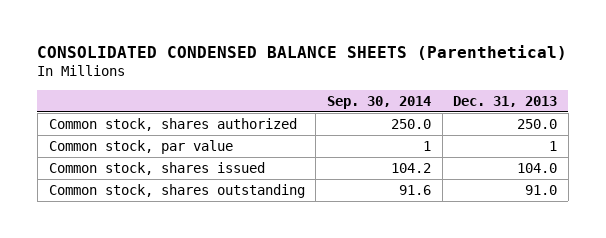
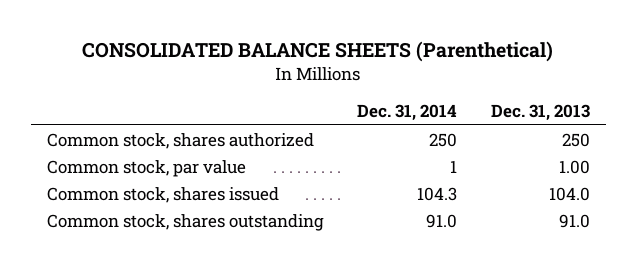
[37,45,568,61] CONSOLIDATED CONDENSED BALANCE SHEETS (Parenthetical) -> [82,41,554,63] CONSOLIDATED BALANCE SHEETS (Parenthetical)
[326,95,431,109] Sep. 30, 2014 -> none
none -> [357,104,458,122] Dec. 31, 2014
[517,118,558,129] 250.0 -> [561,132,590,147] 250
[549,140,558,151] 1 -> [558,159,590,174] 1.00

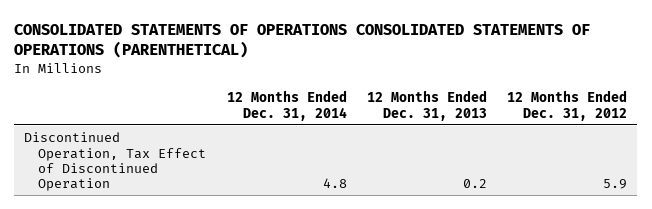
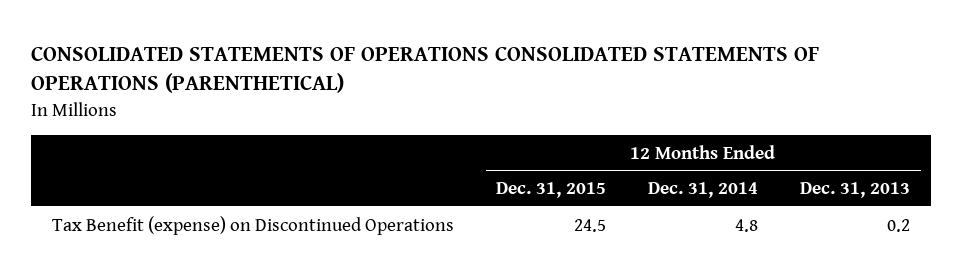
[507,90,628,121] 12 Months Ended Dec. 31, 2012 -> none
none -> [496,182,607,199] Dec. 31, 2015
[24,132,207,192] Discontinued Operation, Tax Effect of Discontinued Operation -> [52,215,455,235] Tax Benefit (expense) on Discontinued Operations

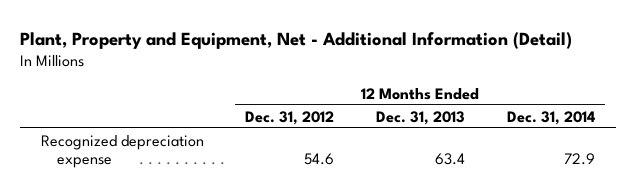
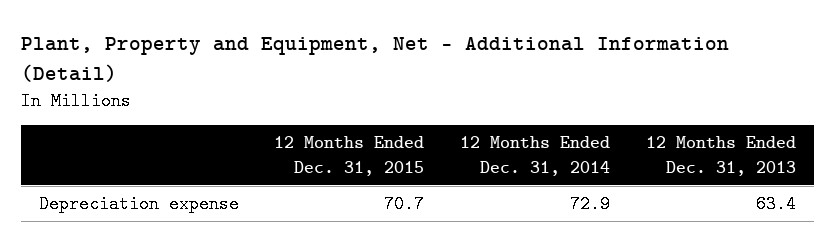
[245,110,335,125] Dec. 31, 2012 -> none
none -> [274,136,425,177] 12 Months Ended Dec. 31, 2015
[40,134,204,169] Recognized depreciation expense -> [38,195,239,214] Depreciation expense

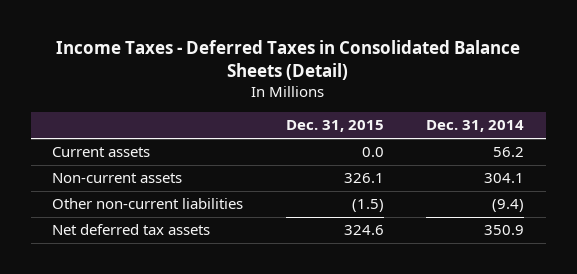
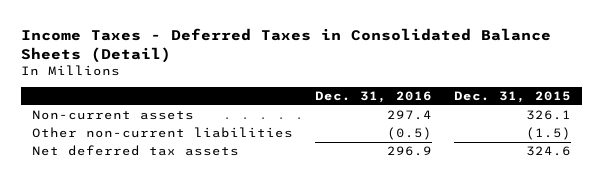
[426,120,525,133] Dec. 31, 2014 -> none
none -> [315,91,433,104] Dec. 31, 2016
[52,147,151,158] Current assets -> none

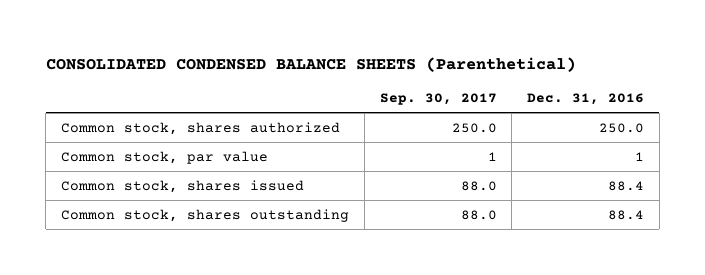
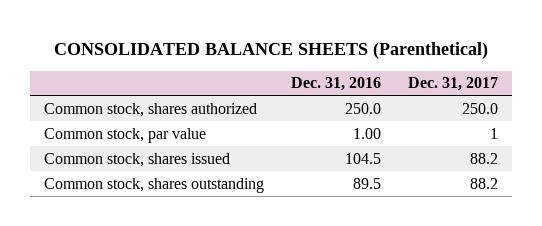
[45,56,576,72] CONSOLIDATED CONDENSED BALANCE SHEETS (Parenthetical) -> [54,41,489,59] CONSOLIDATED BALANCE SHEETS (Parenthetical)
[379,93,497,106] Sep. 30, 2017 -> none
none -> [408,77,499,92] Dec. 31, 2017
[635,151,645,161] 1 -> [353,127,382,139] 1.00
[608,180,645,191] 88.4 -> [345,152,382,164] 104.5
[608,209,645,220] 88.4 -> [353,177,382,189] 89.5

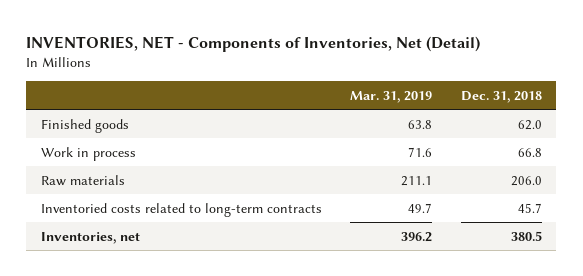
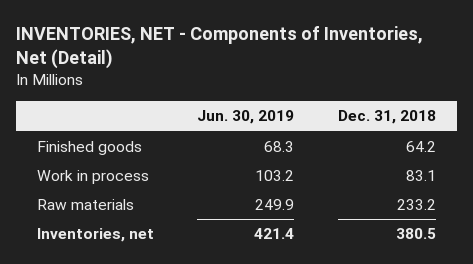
[350,90,433,103] Mar. 31, 2019 -> none
none -> [197,110,295,125] Jun. 30, 2019
[40,202,322,217] Inventoried costs related to long-term contracts -> none
[517,119,542,130] 62.0 -> [405,141,436,153] 64.2
[517,147,542,157] 66.8 -> [405,170,436,182] 83.1
[510,175,542,186] 206.0 -> [396,199,436,211] 233.2

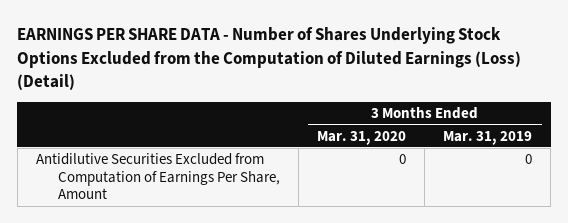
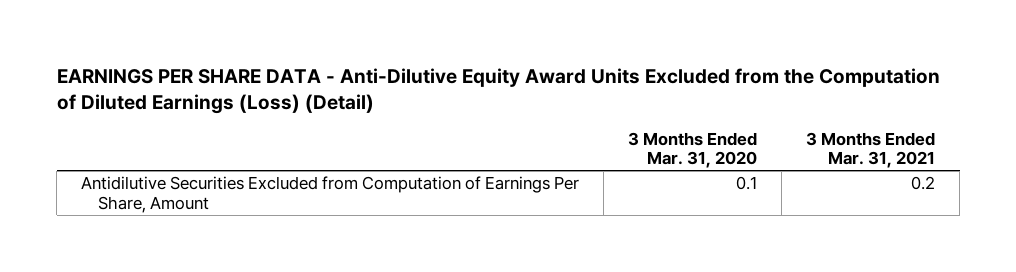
[17,27,522,91] EARNINGS PER SHARE DATA - Number of Shares Underlying Stock Options Excluded from the Computation of Diluted Earnings (Loss) (Detail) -> [56,67,940,115] EARNINGS PER SHARE DATA - Anti-Dilutive Equity Award Units Excluded from the Computation of Diluted Earnings (Loss) (Detail)
[443,130,533,145] Mar. 31, 2019 -> none
none -> [806,131,936,169] 3 Months Ended Mar. 31, 2021
[398,154,406,165] 0 -> [736,176,758,191] 0.1

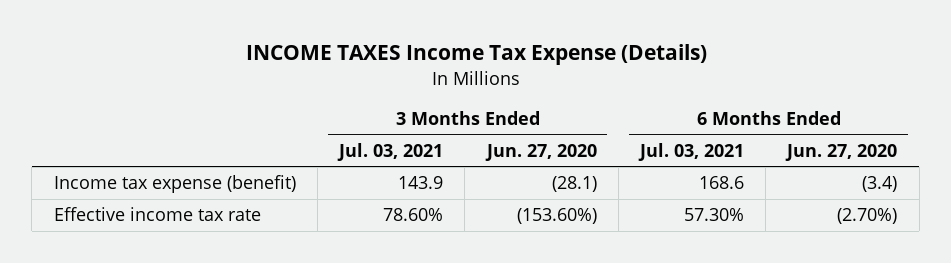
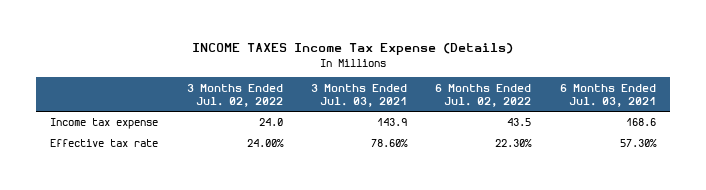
[484,143,597,161] Jun. 27, 2020 -> none
[785,143,898,161] Jun. 27, 2020 -> none
none -> [186,83,283,107] 3 Months Ended Jul. 02, 2022
none -> [435,83,532,107] 6 Months Ended Jul. 02, 2022
[53,175,296,194] Income tax expense (benefit) -> [50,118,159,130] Income tax expense
[53,207,261,222] Effective income tax rate -> [50,139,159,148] Effective tax rate

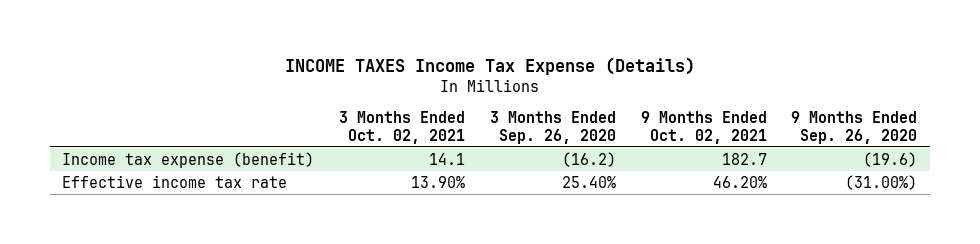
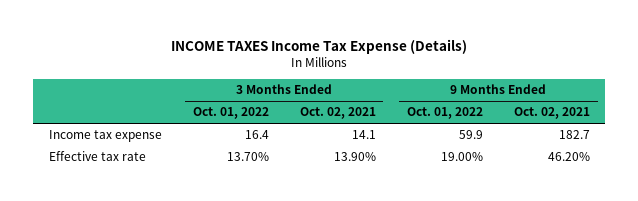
[489,111,616,144] 3 Months Ended Sep. 26, 2020 -> none
[791,111,918,144] 9 Months Ended Sep. 26, 2020 -> none
none -> [192,107,269,120] Oct. 01, 2022
none -> [406,107,483,120] Oct. 01, 2022
[62,151,315,168] Income tax expense (benefit) -> [48,130,162,143] Income tax expense
[62,174,288,188] Effective income tax rate -> [48,151,146,162] Effective tax rate

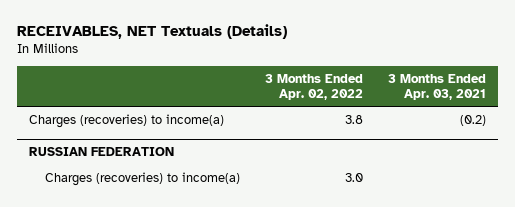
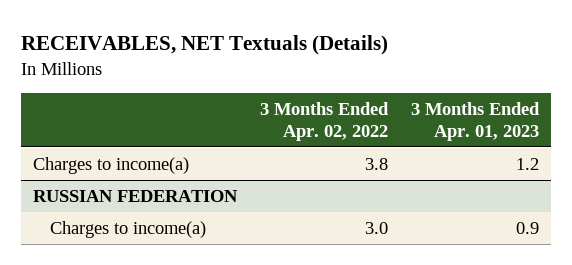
[387,73,486,101] 3 Months Ended Apr. 03, 2021 -> none
none -> [411,101,541,142] 3 Months Ended Apr. 01, 2023
[29,113,225,128] Charges (recoveries) to income(a) -> [33,156,190,174] Charges to income(a)
[45,171,241,186] Charges (recoveries) to income(a) -> [49,220,206,238] Charges to income(a)

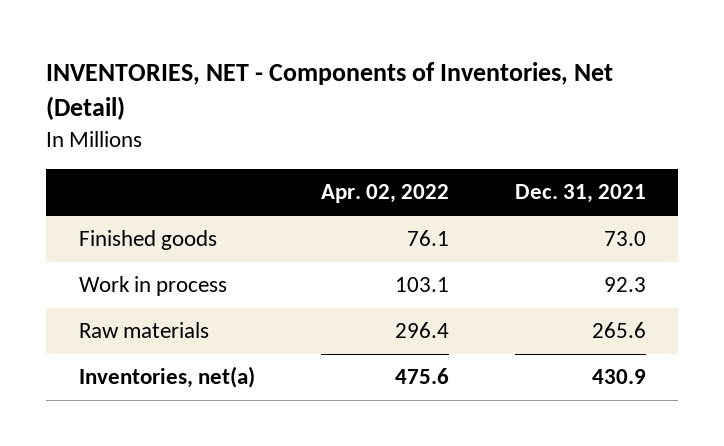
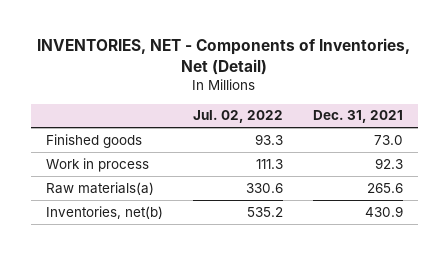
[320,184,449,204] Apr. 02, 2022 -> none
none -> [192,110,283,124] Jul. 02, 2022
[78,322,209,339] Raw materials -> [45,181,154,195] Raw materials(a)
[78,366,255,389] Inventories, net(a) -> [45,205,163,219] Inventories, net(b)

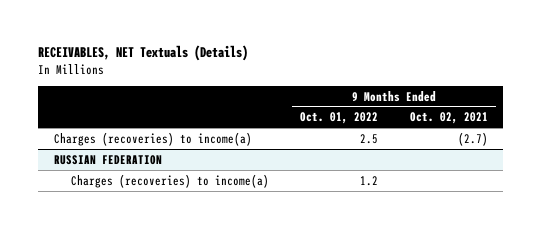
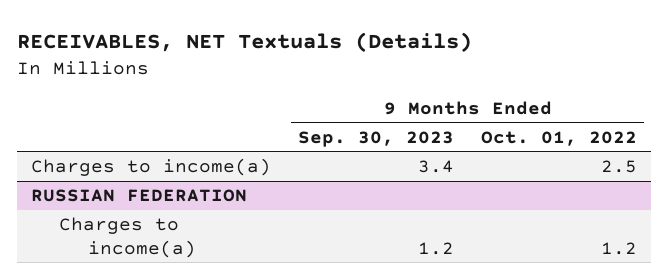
[409,112,488,125] Oct. 02, 2021 -> none
none -> [297,130,454,147] Sep. 30, 2023
[53,131,252,146] Charges (recoveries) to income(a) -> [30,158,271,177] Charges to income(a)
[70,173,269,188] Charges (recoveries) to income(a) -> [59,217,196,258] Charges to income(a)

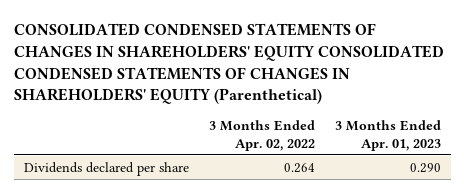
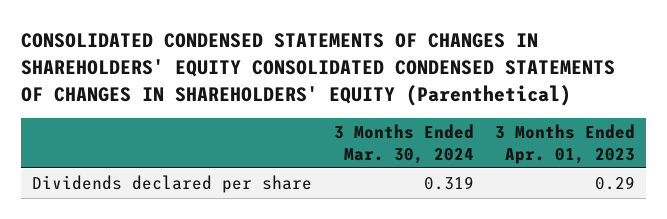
[208,120,315,151] 3 Months Ended Apr. 02, 2022 -> none
none -> [333,123,474,164] 3 Months Ended Mar. 30, 2024
[409,163,441,174] 0.290 -> [595,176,636,191] 0.29

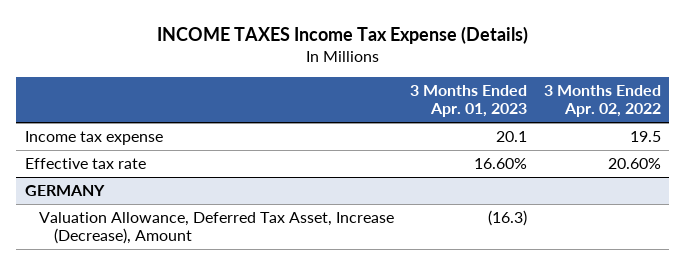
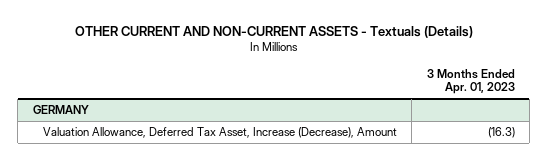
[156,25,528,44] INCOME TAXES Income Tax Expense (Details) -> [74,25,473,38] OTHER CURRENT AND NON-CURRENT ASSETS - Textuals (Details)
[543,85,661,118] 3 Months Ended Apr. 02, 2022 -> none
[24,131,163,146] Income tax expense -> none
[24,158,146,170] Effective tax rate -> none

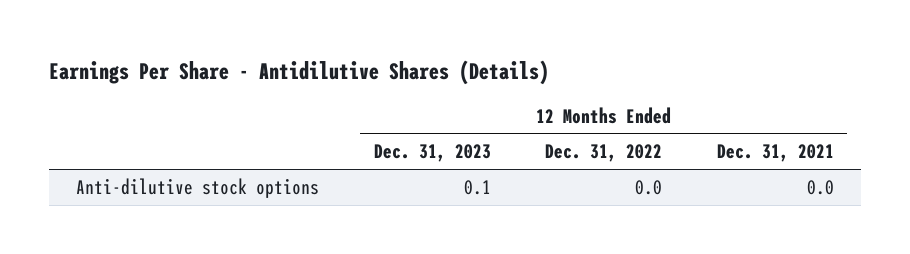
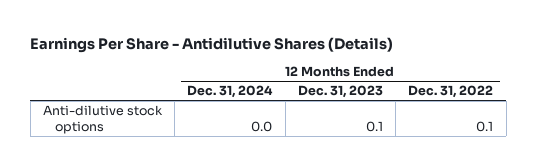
[716,144,834,163] Dec. 31, 2021 -> none
none -> [187,85,274,99] Dec. 31, 2024
[635,180,663,196] 0.0 -> [476,120,494,132] 0.1

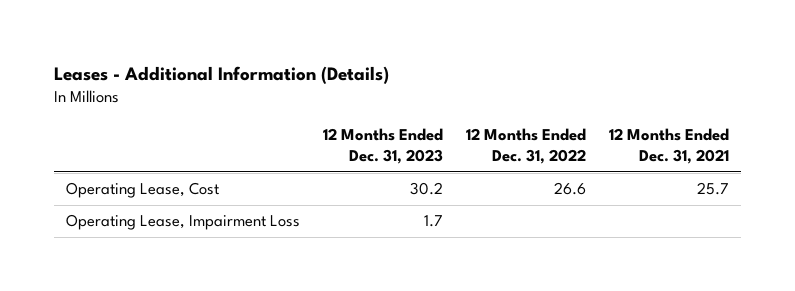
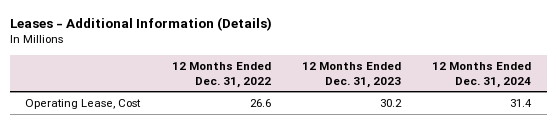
[609,128,730,165] 12 Months Ended Dec. 31, 2021 -> none
none -> [432,61,532,88] 12 Months Ended Dec. 31, 2024
[65,214,300,231] Operating Lease, Impairment Loss -> none

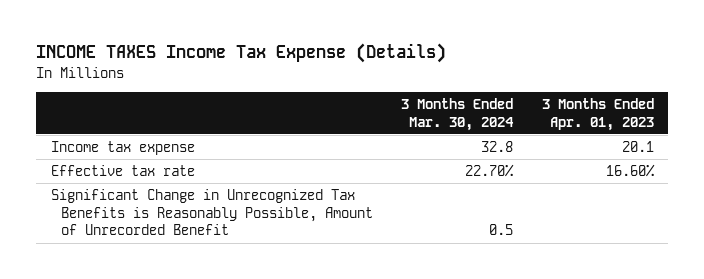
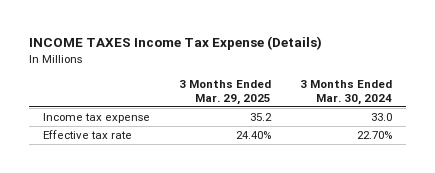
[541,98,654,131] 3 Months Ended Apr. 01, 2023 -> none
none -> [179,79,272,105] 3 Months Ended Mar. 29, 2025
[481,141,514,153] 32.8 -> [371,113,393,122] 33.0
[50,189,374,236] Significant Change in Unrecognized Tax Benefits is Reasonably Possible, Amount of Unrecorded Benefit -> none

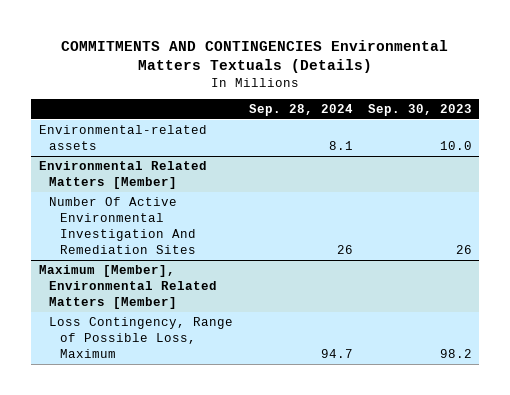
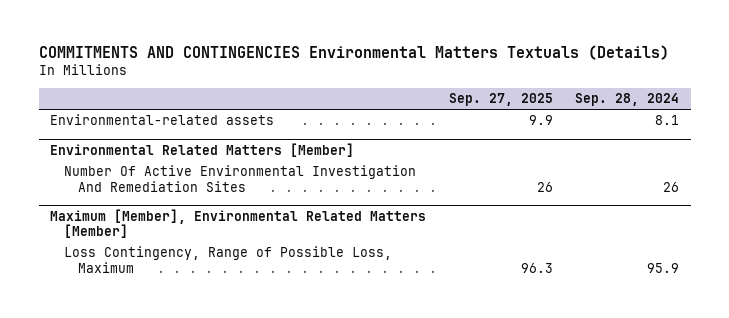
[367,103,472,116] Sep. 30, 2023 -> none
none -> [448,93,553,107] Sep. 27, 2025
[320,349,353,359] 94.7 -> [647,262,680,273] 95.9

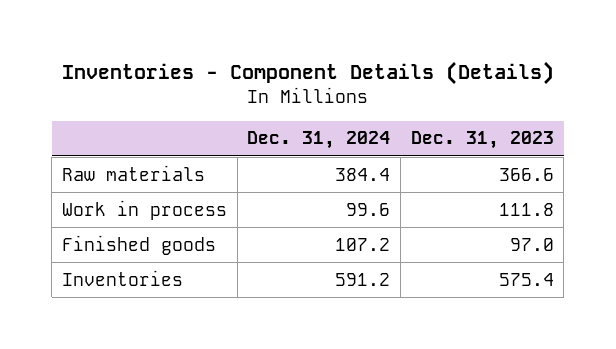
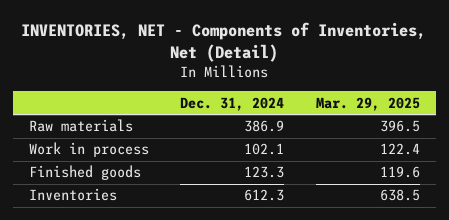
[61,61,554,86] Inventories - Component Details (Details) -> [21,21,427,62] INVENTORIES, NET - Components of Inventories, Net (Detail)
[410,131,554,150] Dec. 31, 2023 -> none
none -> [315,96,420,111] Mar. 29, 2025
[335,167,391,181] 384.4 -> [244,120,285,133] 386.9
[346,202,391,216] 99.6 -> [244,143,285,156] 102.1
[335,237,391,251] 107.2 -> [244,166,285,179] 123.3
[335,272,391,286] 591.2 -> [244,189,285,202] 612.3

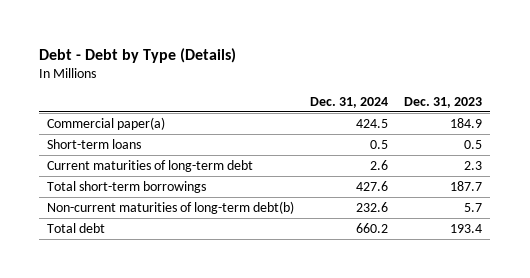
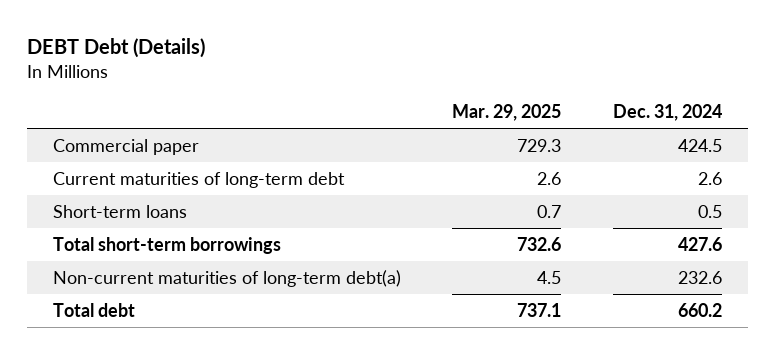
[39,48,237,64] Debt - Debt by Type (Details) -> [27,38,206,59] DEBT Debt (Details)
[404,97,483,109] Dec. 31, 2023 -> none
none -> [452,104,562,122] Mar. 29, 2025
[47,116,166,130] Commercial paper(a) -> [52,138,199,155] Commercial paper
[47,138,142,149] Short-term loans -> [52,204,187,218] Short-term loans
[47,200,295,214] Non-current maturities of long-term debt(b) -> [52,269,401,287] Non-current maturities of long-term debt(a)

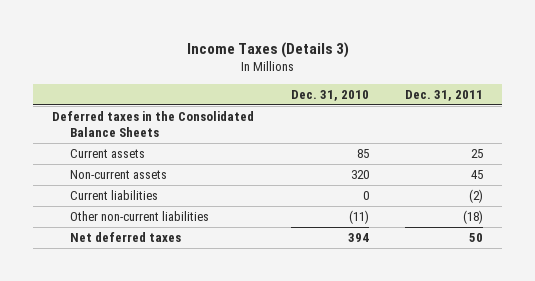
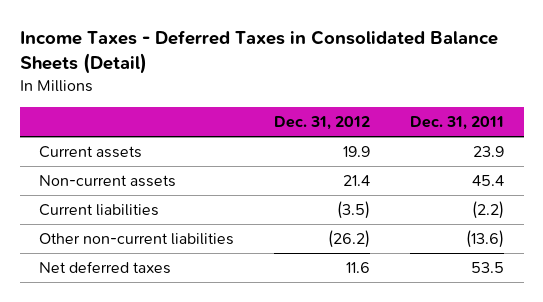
[186,41,349,58] Income Taxes (Details 3) -> [19,30,498,75] Income Taxes - Deferred Taxes in Consolidated Balance Sheets (Detail)
[290,90,369,102] Dec. 31, 2010 -> none
none -> [274,116,371,131] Dec. 31, 2012
[51,111,254,137] Deferred taxes in the Consolidated Balance Sheets -> none
[471,149,484,159] 25 -> [472,146,504,158] 23.9
[471,170,484,180] 45 -> [471,175,504,187] 45.4
[469,189,484,204] (2) -> [471,201,504,220] (2.2)
[463,210,484,225] (18) -> [465,230,504,249] (13.6)
[469,233,484,243] 50 -> [470,262,504,274] 53.5

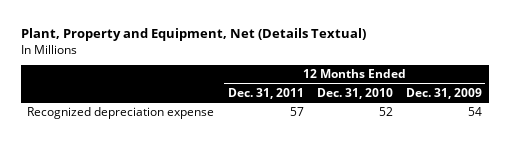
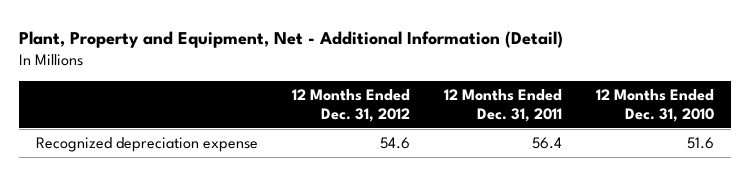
[20,28,366,42] Plant, Property and Equipment, Net (Details Textual) -> [19,30,564,48] Plant, Property and Equipment, Net - Additional Information (Detail)
[406,88,483,100] Dec. 31, 2009 -> none
none -> [292,89,411,122] 12 Months Ended Dec. 31, 2012
[289,107,304,117] 57 -> [532,137,563,150] 56.4
[378,107,393,117] 52 -> [687,137,715,150] 51.6

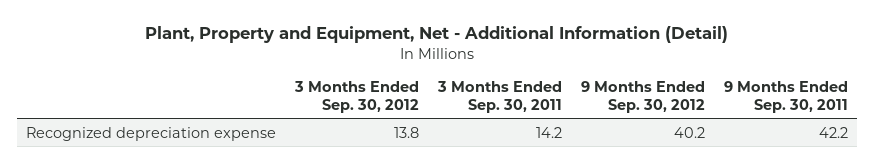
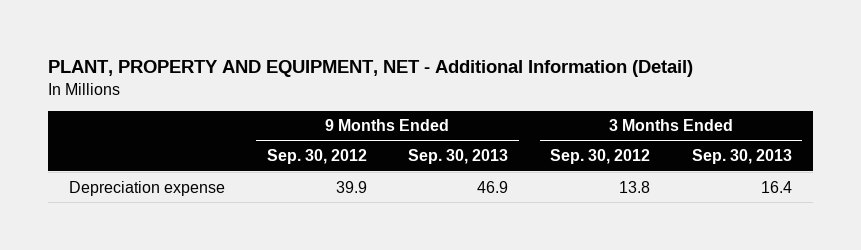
[145,26,729,44] Plant, Property and Equipment, Net - Additional Information (Detail) -> [48,59,694,77] PLANT, PROPERTY AND EQUIPMENT, NET - Additional Information (Detail)
[437,80,563,113] 3 Months Ended Sep. 30, 2011 -> none
[723,80,848,113] 9 Months Ended Sep. 30, 2011 -> none
none -> [408,149,509,165] Sep. 30, 2013
none -> [691,149,792,165] Sep. 30, 2013
[26,126,277,141] Recognized depreciation expense -> [68,180,225,196] Depreciation expense
[674,126,706,138] 40.2 -> [335,180,367,193] 39.9

